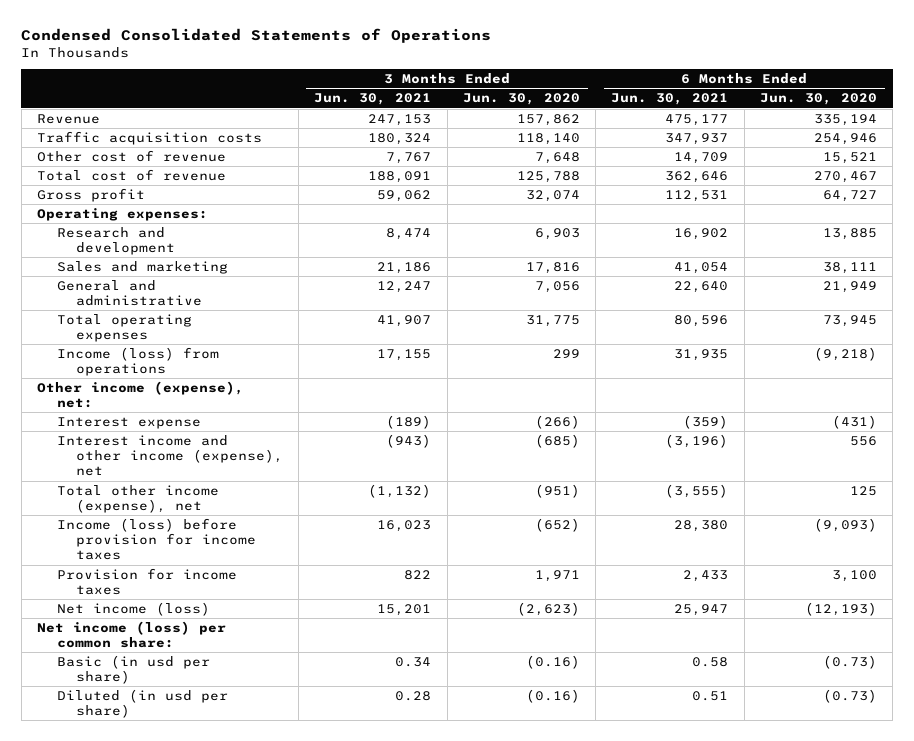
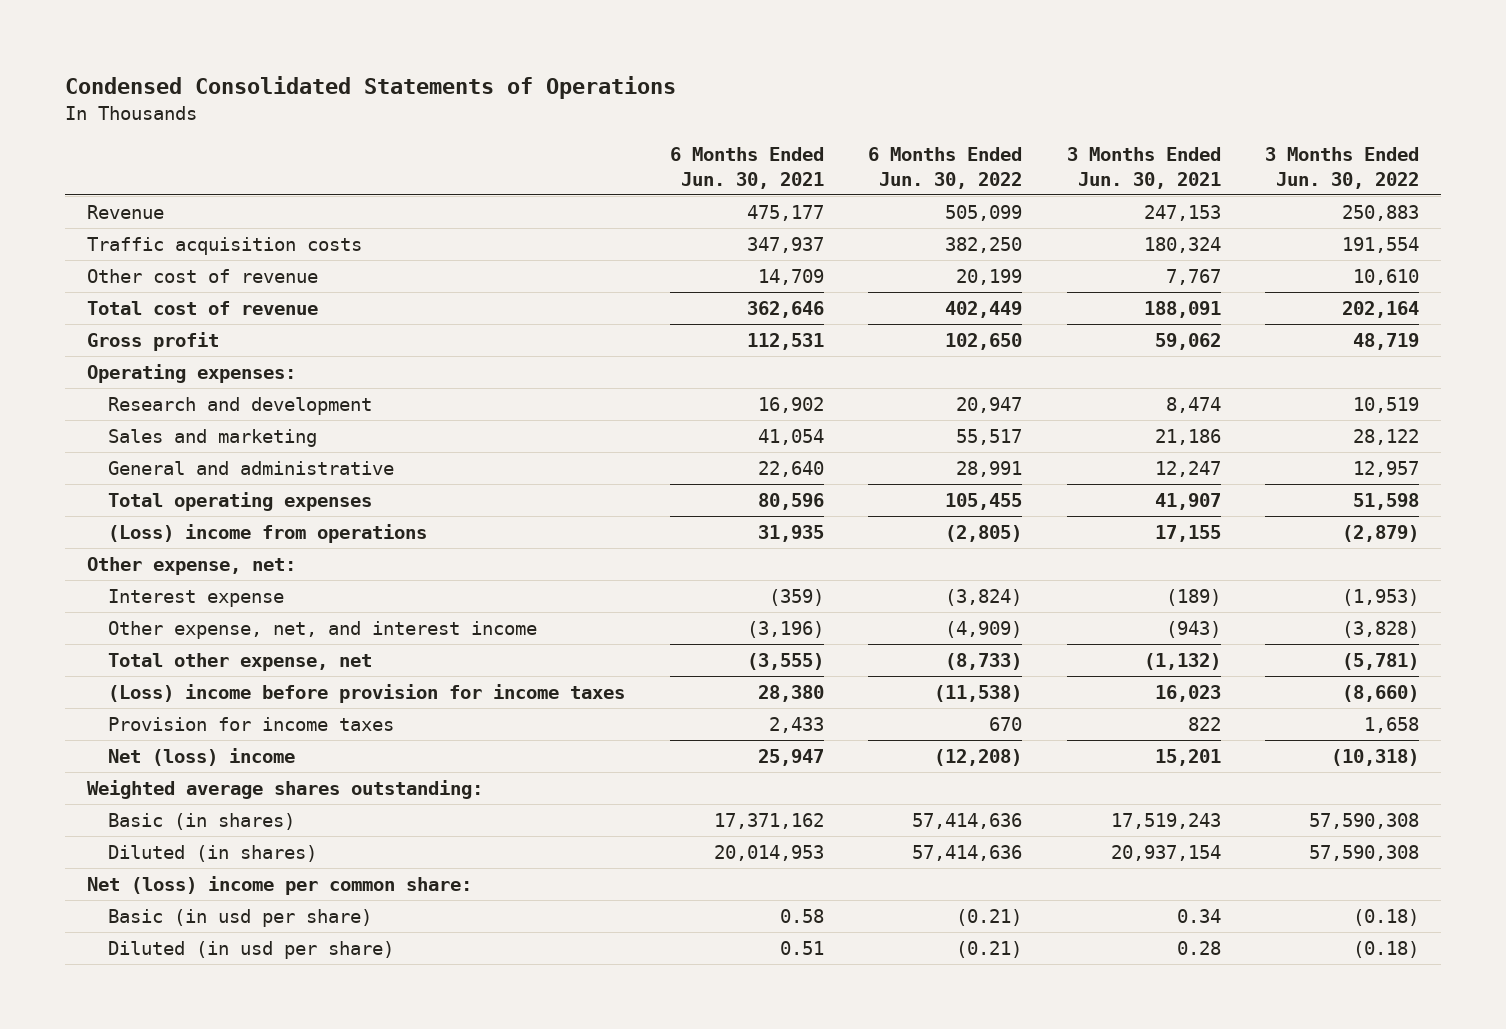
[462,93,580,106] Jun. 30, 2020 -> none
[759,93,877,106] Jun. 30, 2020 -> none
none -> [868,147,1023,189] 6 Months Ended Jun. 30, 2022
none -> [1265,147,1420,189] 3 Months Ended Jun. 30, 2022
[56,346,219,377] Income (loss) from operations -> [108,523,428,543] (Loss) income from operations
[37,380,245,409] Other income (expense), net: -> [87,556,297,575] Other expense, net:
[56,434,283,477] Interest income and other income (expense), net -> [108,620,538,639] Other expense, net, and interest income
[56,484,219,514] Total other income (expense), net -> [108,652,373,671] Total other expense, net
[56,517,256,561] Income (loss) before provision for income taxes -> [108,683,626,703] (Loss) income before provision for income taxes
[56,601,210,616] Net income (loss) -> [108,747,296,766] Net (loss) income
none -> [87,779,484,799] Weighted average shares outstanding:
none -> [108,812,296,830] Basic (in shares)
none -> [108,844,318,862] Diluted (in shares)
[37,620,227,649] Net income (loss) per common share: -> [87,875,473,895] Net (loss) income per common share:

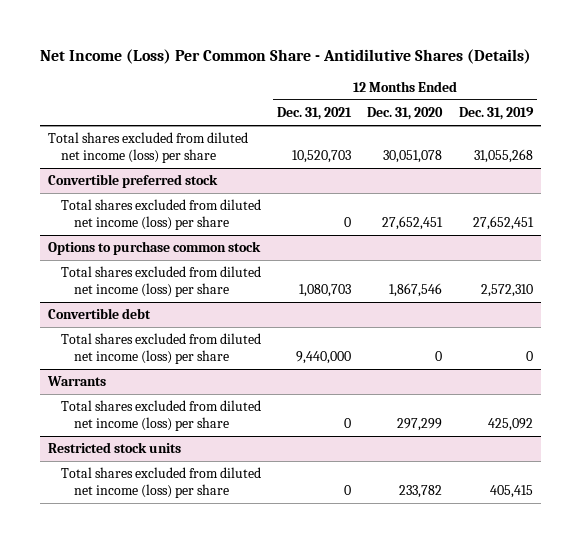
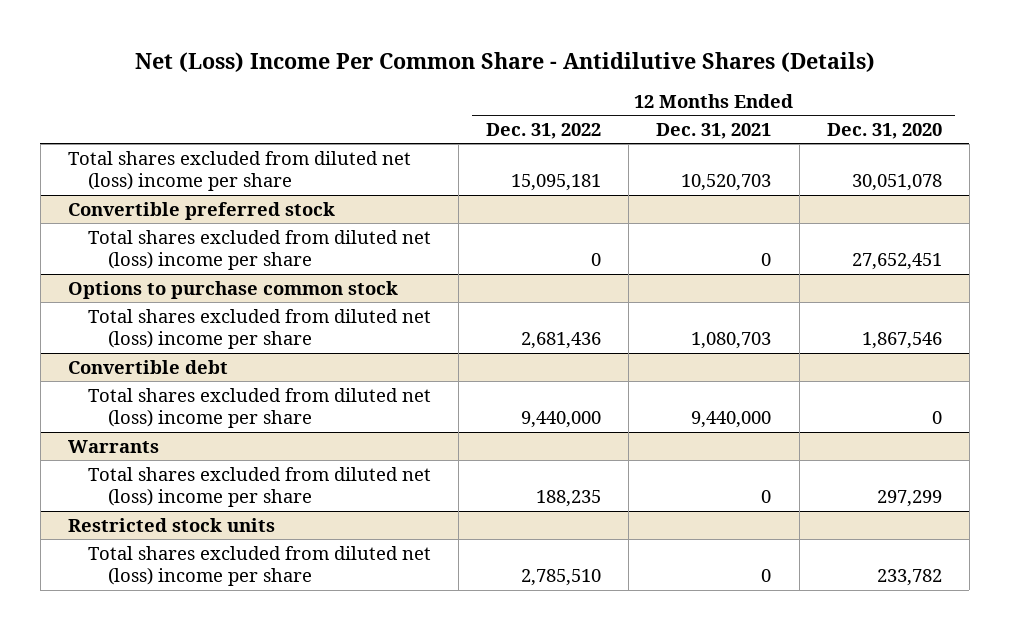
[39,48,531,64] Net Income (Loss) Per Common Share - Antidilutive Shares (Details) -> [134,52,875,73] Net (Loss) Income Per Common Share - Antidilutive Shares (Details)
[458,107,534,121] Dec. 31, 2019 -> none
none -> [486,123,602,140] Dec. 31, 2022
[47,132,248,164] Total shares excluded from diluted net income (loss) per share -> [68,150,412,192] Total shares excluded from diluted net (loss) income per share
[60,199,261,231] Total shares excluded from diluted net income (loss) per share -> [88,229,432,271] Total shares excluded from diluted net (loss) income per share
[60,266,261,298] Total shares excluded from diluted net income (loss) per share -> [88,308,432,350] Total shares excluded from diluted net (loss) income per share
[60,333,261,365] Total shares excluded from diluted net income (loss) per share -> [88,387,432,429] Total shares excluded from diluted net (loss) income per share
[60,400,261,432] Total shares excluded from diluted net income (loss) per share -> [88,466,432,508] Total shares excluded from diluted net (loss) income per share
[60,467,261,499] Total shares excluded from diluted net income (loss) per share -> [88,545,432,587] Total shares excluded from diluted net (loss) income per share

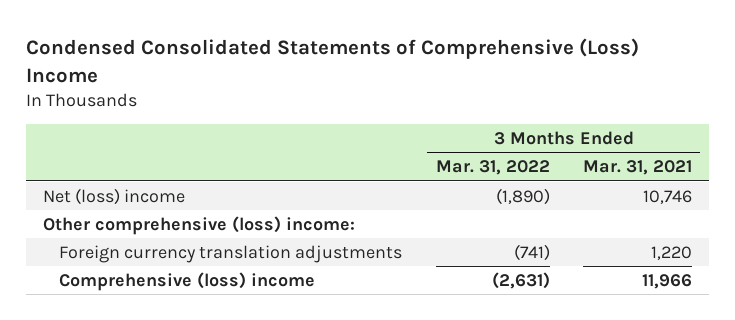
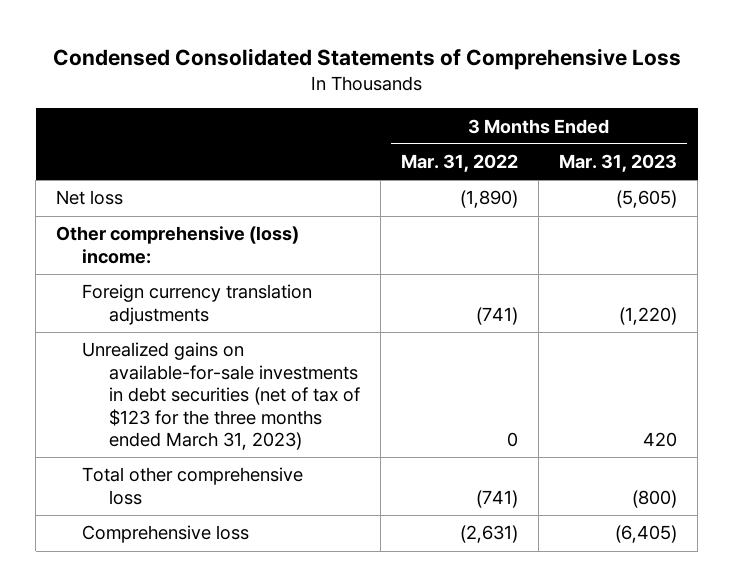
[26,38,640,83] Condensed Consolidated Statements of Comprehensive (Loss) Income -> [52,47,681,70] Condensed Consolidated Statements of Comprehensive Loss
[583,159,693,175] Mar. 31, 2021 -> none
none -> [559,154,678,173] Mar. 31, 2023
[42,187,185,205] Net (loss) income -> [56,190,124,206] Net loss
none -> [82,342,360,451] Unrealized gains on available-for-sale investments in debt securities (net of tax of $123 for the three months ended March 31, 2023)
none -> [82,467,304,505] Total other comprehensive loss
[59,271,316,291] Comprehensive (loss) income -> [82,525,250,544] Comprehensive loss

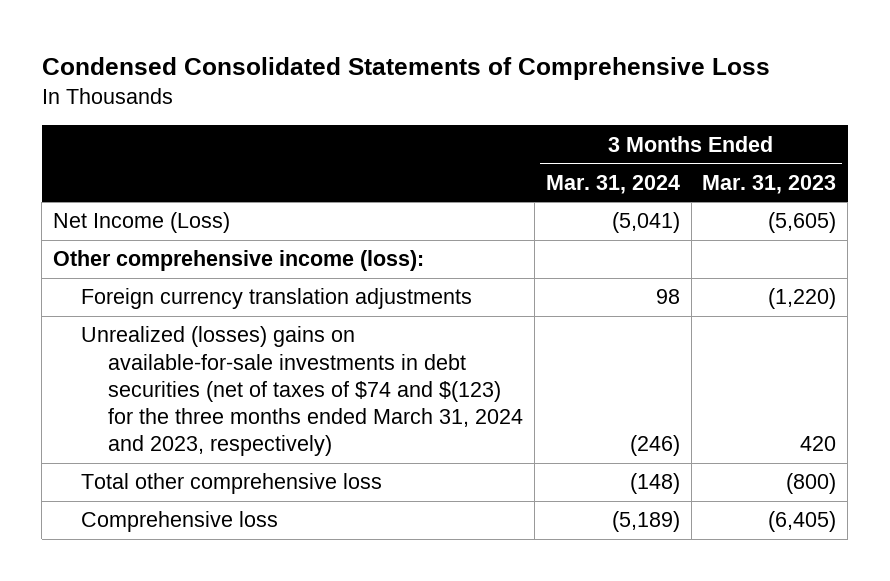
[400,154,518,173] Mar. 31, 2022 -> none
none -> [545,174,680,194] Mar. 31, 2024
[56,190,124,206] Net loss -> [53,212,231,234] Net Income (Loss)
[56,226,300,264] Other comprehensive (loss) income: -> [53,250,425,272] Other comprehensive income (loss):
[82,342,360,451] Unrealized gains on available-for-sale investments in debt securities (net of tax of $123 for the three months ended March 31, 2023) -> [80,326,524,457] Unrealized (losses) gains on available-for-sale investments in debt securities (net of taxes of $74 and $(123) for the three months ended March 31, 2024 and 2023, respectively)

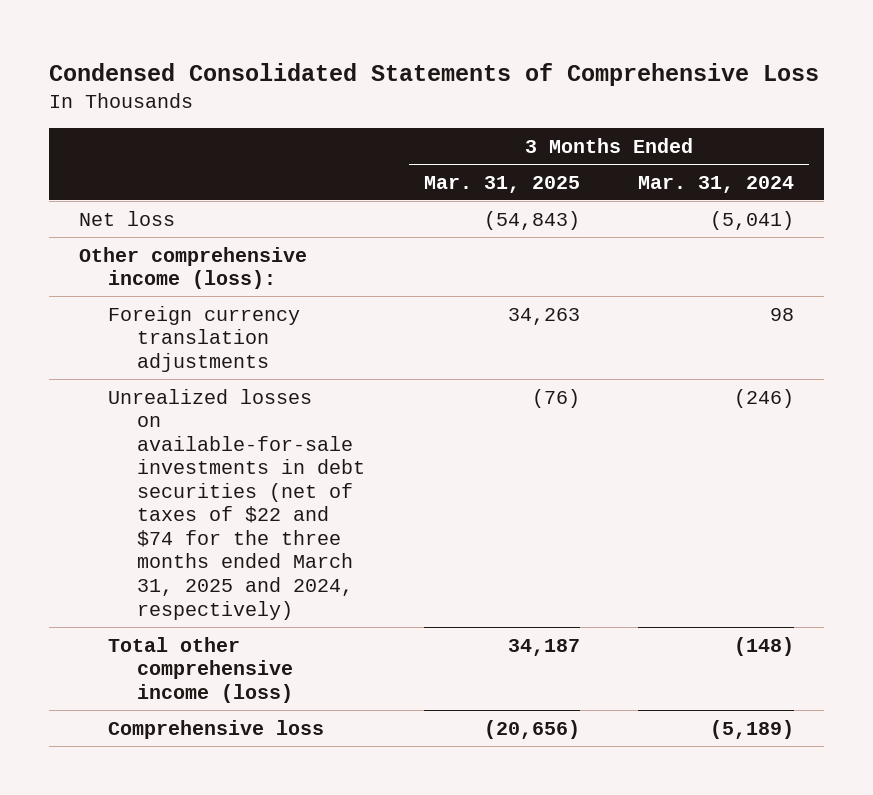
[702,174,837,194] Mar. 31, 2023 -> none
none -> [423,175,580,193] Mar. 31, 2025
[53,212,231,234] Net Income (Loss) -> [78,210,175,226] Net loss
[80,326,524,457] Unrealized (losses) gains on available-for-sale investments in debt securities (net of taxes of $74 and $(123) for the three months ended March 31, 2024 and 2023, respectively) -> [107,388,365,620] Unrealized losses on available-for-sale investments in debt securities (net of taxes of $22 and $74 for the three months ended March 31, 2025 and 2024, respectively)
[80,473,382,495] Total other comprehensive loss -> [107,636,293,703] Total other comprehensive income (loss)

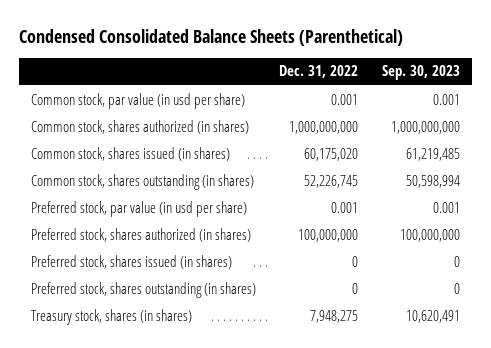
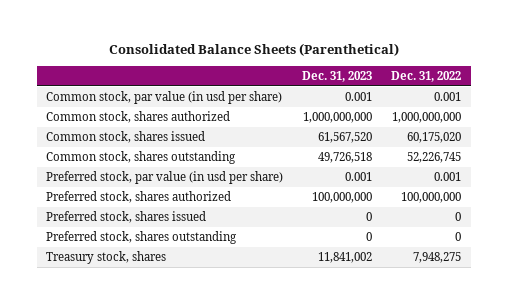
[19,28,404,46] Condensed Consolidated Balance Sheets (Parenthetical) -> [108,43,399,57] Consolidated Balance Sheets (Parenthetical)
[381,65,460,81] Sep. 30, 2023 -> none
none -> [302,70,373,82] Dec. 31, 2023
[31,119,250,134] Common stock, shares authorized (in shares) -> [46,111,231,124] Common stock, shares authorized
[31,146,231,161] Common stock, shares issued (in shares) -> [46,131,206,144] Common stock, shares issued
[31,173,255,190] Common stock, shares outstanding (in shares) -> [46,151,237,165] Common stock, shares outstanding
[31,227,252,242] Preferred stock, shares authorized (in shares) -> [46,191,232,204] Preferred stock, shares authorized
[31,254,233,269] Preferred stock, shares issued (in shares) -> [46,211,207,224] Preferred stock, shares issued
[31,281,257,298] Preferred stock, shares outstanding (in shares) -> [46,231,238,245] Preferred stock, shares outstanding
[31,308,193,325] Treasury stock, shares (in shares) -> [46,251,167,265] Treasury stock, shares

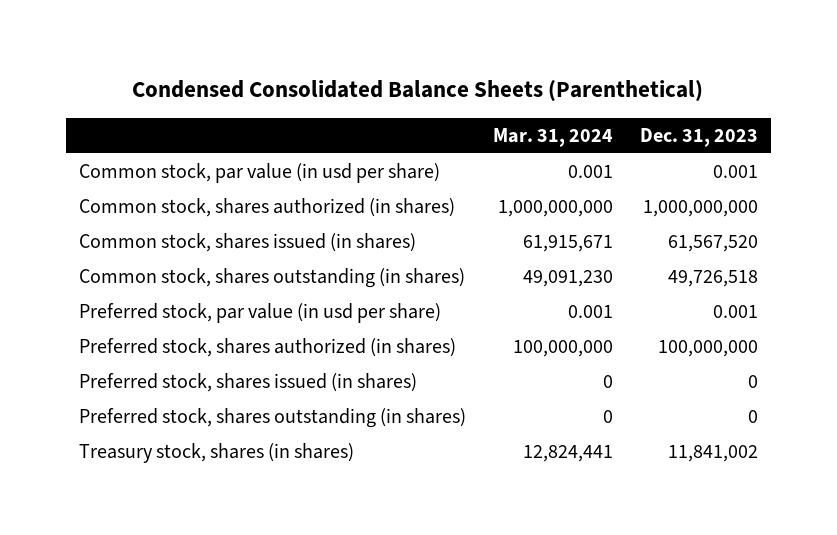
[108,43,399,57] Consolidated Balance Sheets (Parenthetical) -> [132,80,704,103] Condensed Consolidated Balance Sheets (Parenthetical)
[391,70,462,82] Dec. 31, 2022 -> none
none -> [492,127,613,147] Mar. 31, 2024
[46,111,231,124] Common stock, shares authorized -> [79,198,456,218] Common stock, shares authorized (in shares)
[46,131,206,144] Common stock, shares issued -> [79,233,417,253] Common stock, shares issued (in shares)
[46,151,237,165] Common stock, shares outstanding -> [79,268,466,289] Common stock, shares outstanding (in shares)
[46,191,232,204] Preferred stock, shares authorized -> [79,338,457,358] Preferred stock, shares authorized (in shares)
[46,211,207,224] Preferred stock, shares issued -> [79,373,418,393] Preferred stock, shares issued (in shares)
[46,231,238,245] Preferred stock, shares outstanding -> [79,408,467,429] Preferred stock, shares outstanding (in shares)
[46,251,167,265] Treasury stock, shares -> [79,443,355,464] Treasury stock, shares (in shares)

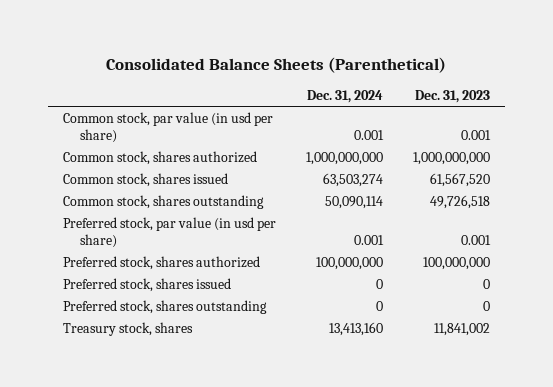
[132,80,704,103] Condensed Consolidated Balance Sheets (Parenthetical) -> [106,56,447,73] Consolidated Balance Sheets (Parenthetical)
[492,127,613,147] Mar. 31, 2024 -> none
none -> [306,89,383,103] Dec. 31, 2024
[79,198,456,218] Common stock, shares authorized (in shares) -> [62,151,257,166] Common stock, shares authorized
[79,233,417,253] Common stock, shares issued (in shares) -> [62,173,228,188] Common stock, shares issued
[79,268,466,289] Common stock, shares outstanding (in shares) -> [62,195,264,210] Common stock, shares outstanding
[79,338,457,358] Preferred stock, shares authorized (in shares) -> [62,256,260,271] Preferred stock, shares authorized
[79,373,418,393] Preferred stock, shares issued (in shares) -> [62,278,231,293] Preferred stock, shares issued
[79,408,467,429] Preferred stock, shares outstanding (in shares) -> [62,300,267,315] Preferred stock, shares outstanding
[79,443,355,464] Treasury stock, shares (in shares) -> [62,322,193,337] Treasury stock, shares

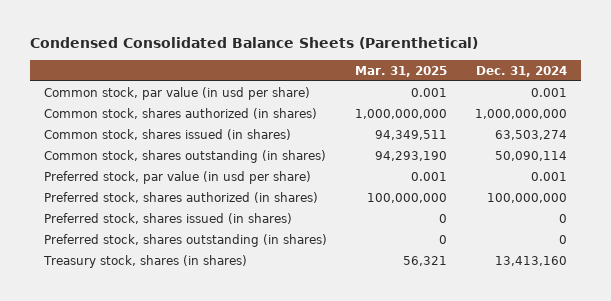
[106,56,447,73] Consolidated Balance Sheets (Parenthetical) -> [29,37,478,50] Condensed Consolidated Balance Sheets (Parenthetical)
[415,89,491,103] Dec. 31, 2023 -> none
none -> [354,65,447,77] Mar. 31, 2025
[62,151,257,166] Common stock, shares authorized -> [43,107,317,119] Common stock, shares authorized (in shares)
[62,173,228,188] Common stock, shares issued -> [43,128,291,140] Common stock, shares issued (in shares)
[62,195,264,210] Common stock, shares outstanding -> [43,149,326,163] Common stock, shares outstanding (in shares)
[62,256,260,271] Preferred stock, shares authorized -> [43,191,318,203] Preferred stock, shares authorized (in shares)
[62,278,231,293] Preferred stock, shares issued -> [43,212,292,224] Preferred stock, shares issued (in shares)
[62,300,267,315] Preferred stock, shares outstanding -> [43,233,327,247] Preferred stock, shares outstanding (in shares)
[62,322,193,337] Treasury stock, shares -> [42,254,247,268] Treasury stock, shares (in shares)

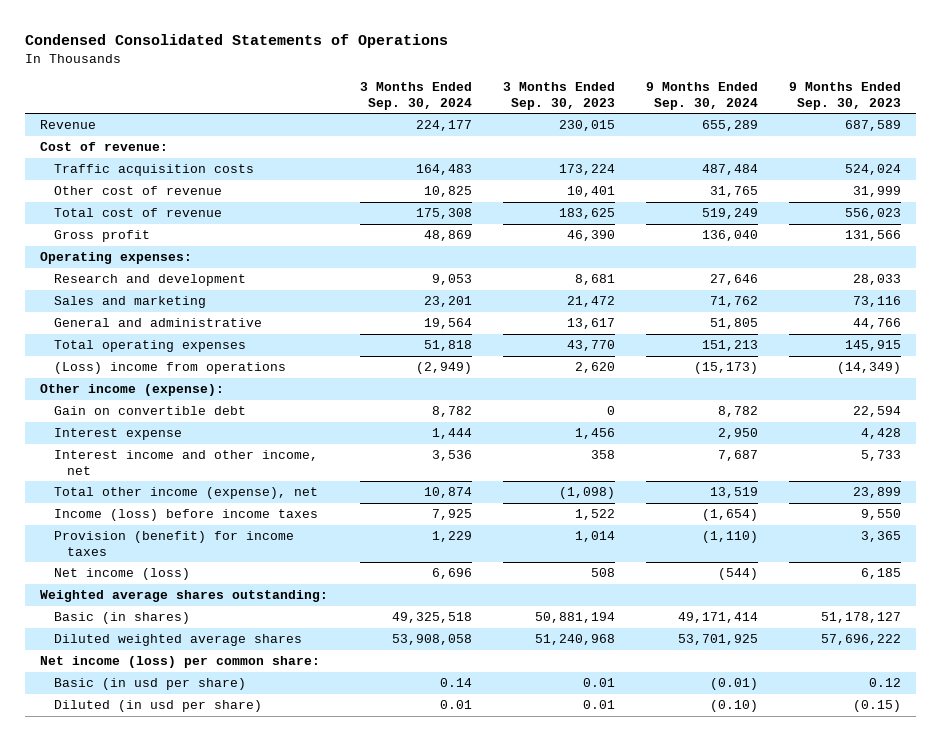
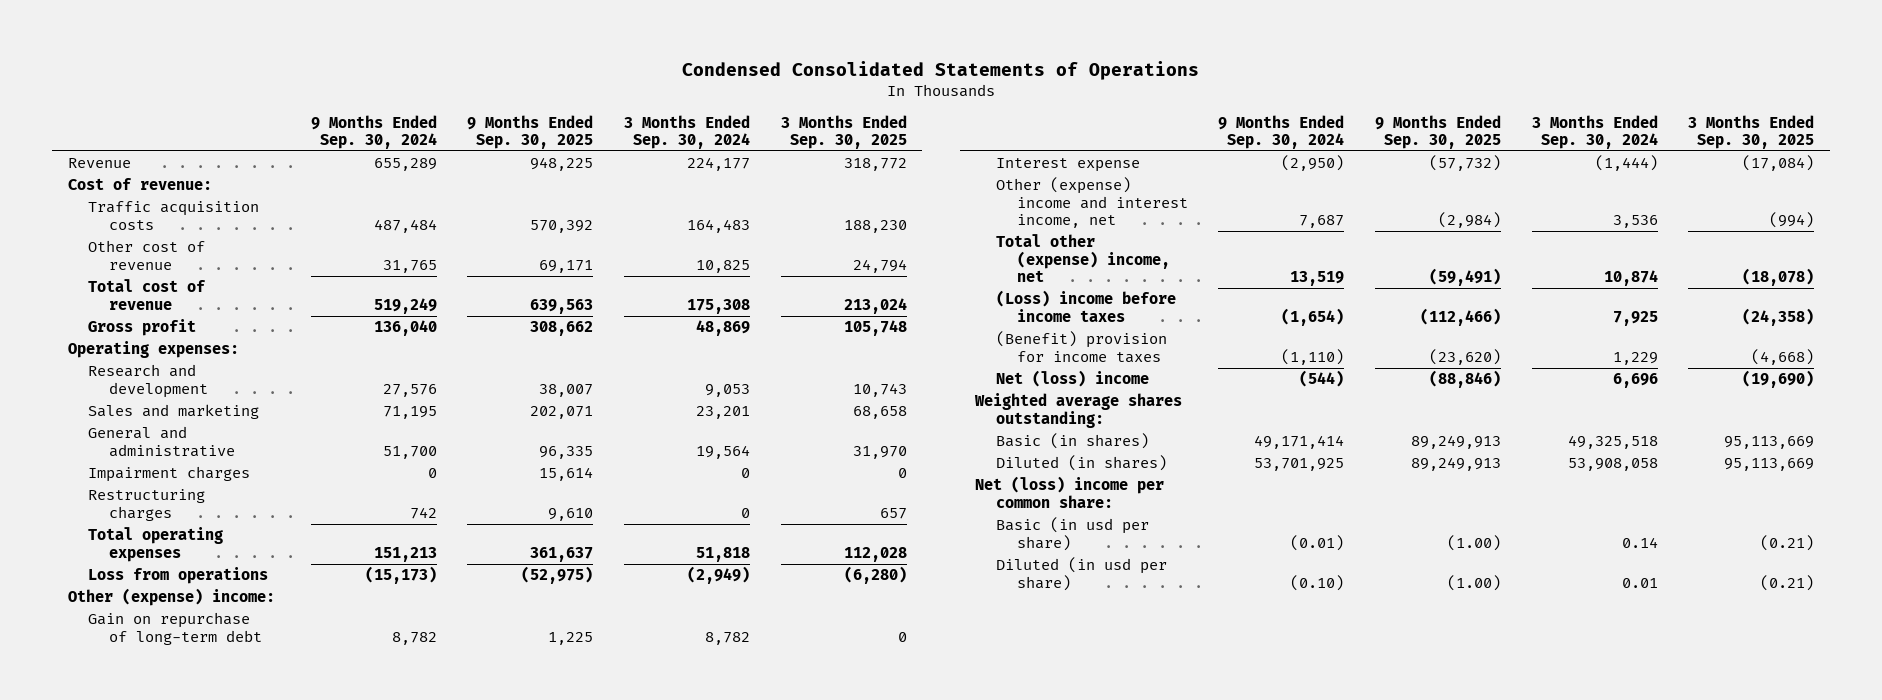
[502,82,615,110] 3 Months Ended Sep. 30, 2023 -> none
[788,82,901,110] 9 Months Ended Sep. 30, 2023 -> none
none -> [467,114,594,150] 9 Months Ended Sep. 30, 2025
none -> [780,114,907,150] 3 Months Ended Sep. 30, 2025
[709,274,758,286] 27,646 -> [382,383,437,397] 27,576
[709,296,758,308] 71,762 -> [382,406,437,420] 71,195
[709,318,758,330] 51,805 -> [382,445,437,459] 51,700
none -> [88,466,251,483] Impairment charges
none -> [88,489,206,521] Restructuring charges
[53,362,286,375] (Loss) income from operations -> [88,567,269,585] Loss from operations
[40,384,225,397] Other income (expense): -> [67,588,275,607] Other (expense) income:
[53,406,246,416] Gain on convertible debt -> [88,612,263,645] Gain on repurchase of long-term debt
[431,428,472,440] 1,444 -> [1594,155,1658,172] (1,444)
[717,428,758,440] 2,950 -> [1281,155,1345,172] (2,950)
[53,450,318,475] Interest income and other income, net -> [995,177,1188,229] Other (expense) income and interest income, net
[53,487,318,500] Total other income (expense), net -> [995,234,1170,283] Total other (expense) income, net
[53,509,318,522] Income (loss) before income taxes -> [995,290,1176,322] (Loss) income before income taxes
[53,531,294,556] Provision (benefit) for income taxes -> [995,331,1167,363] (Benefit) provision for income taxes
[53,568,190,581] Net income (loss) -> [995,370,1149,388] Net (loss) income
[53,634,302,647] Diluted weighted average shares -> [995,455,1167,472] Diluted (in shares)
[40,656,321,669] Net income (loss) per common share: -> [975,476,1165,508] Net (loss) income per common share:

